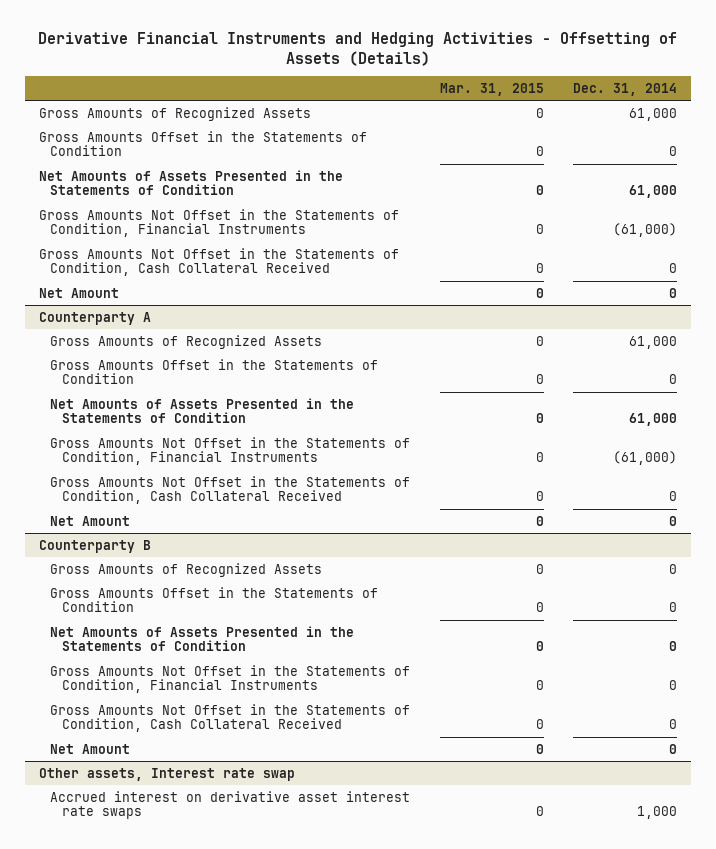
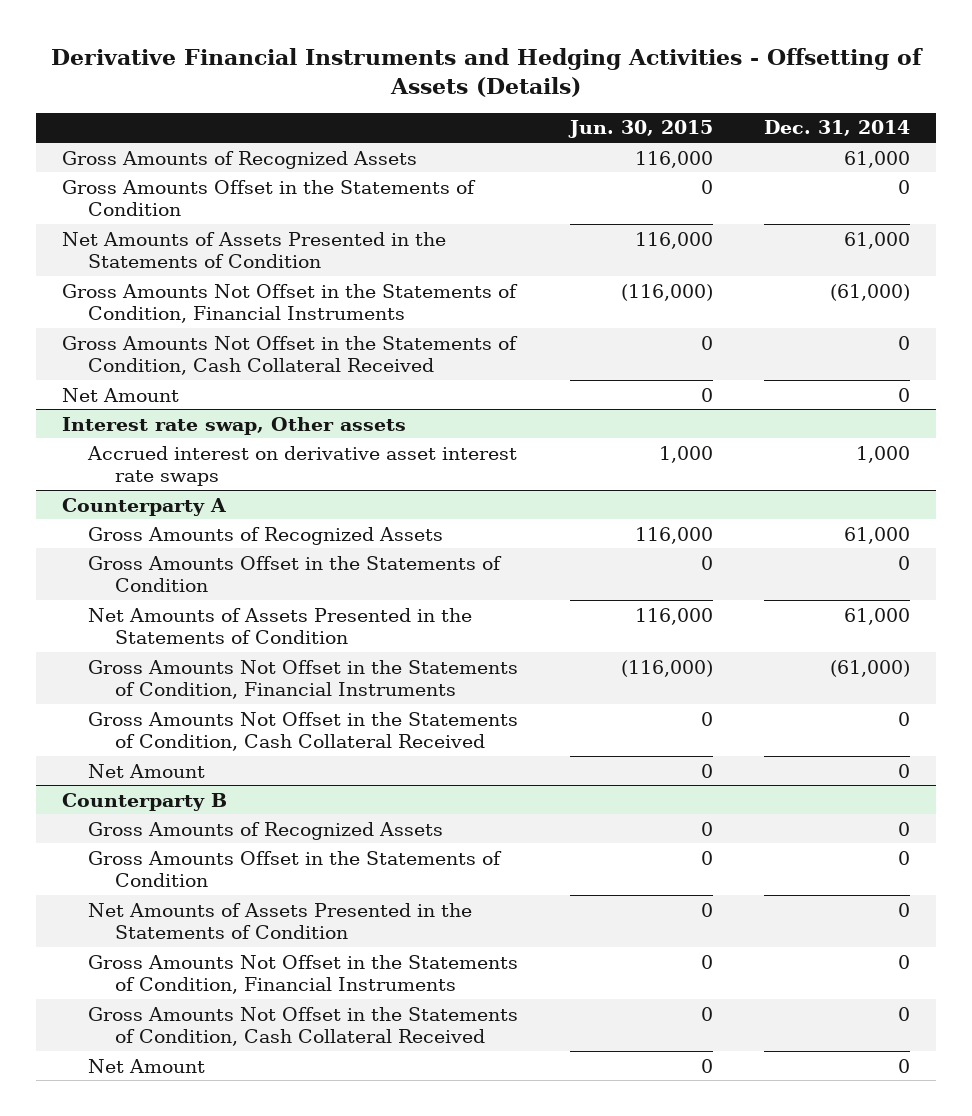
[439,82,544,96] Mar. 31, 2015 -> none
none -> [567,120,713,139] Jun. 30, 2015
none -> [61,416,406,435] Interest rate swap, Other assets
none -> [87,445,518,487] Accrued interest on derivative asset interest rate swaps
[39,767,296,781] Other assets, Interest rate swap -> none
[50,790,411,820] Accrued interest on derivative asset interest rate swaps -> none

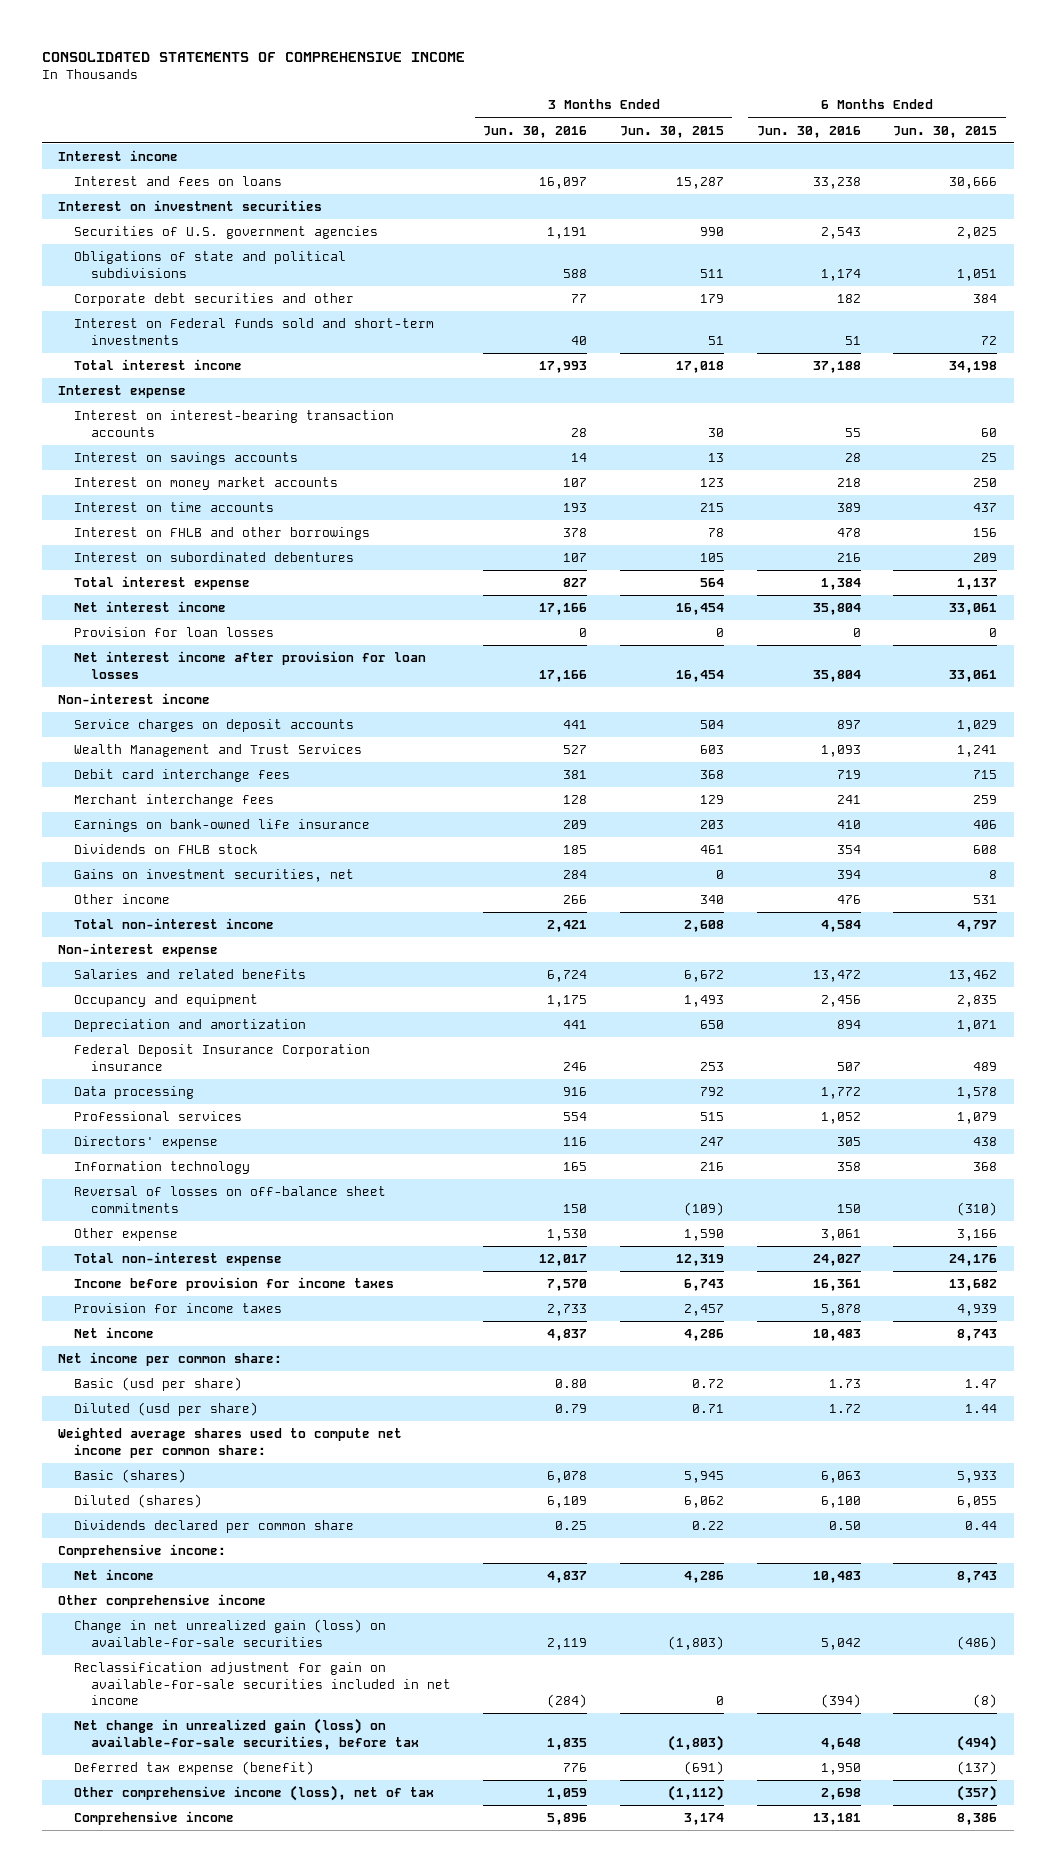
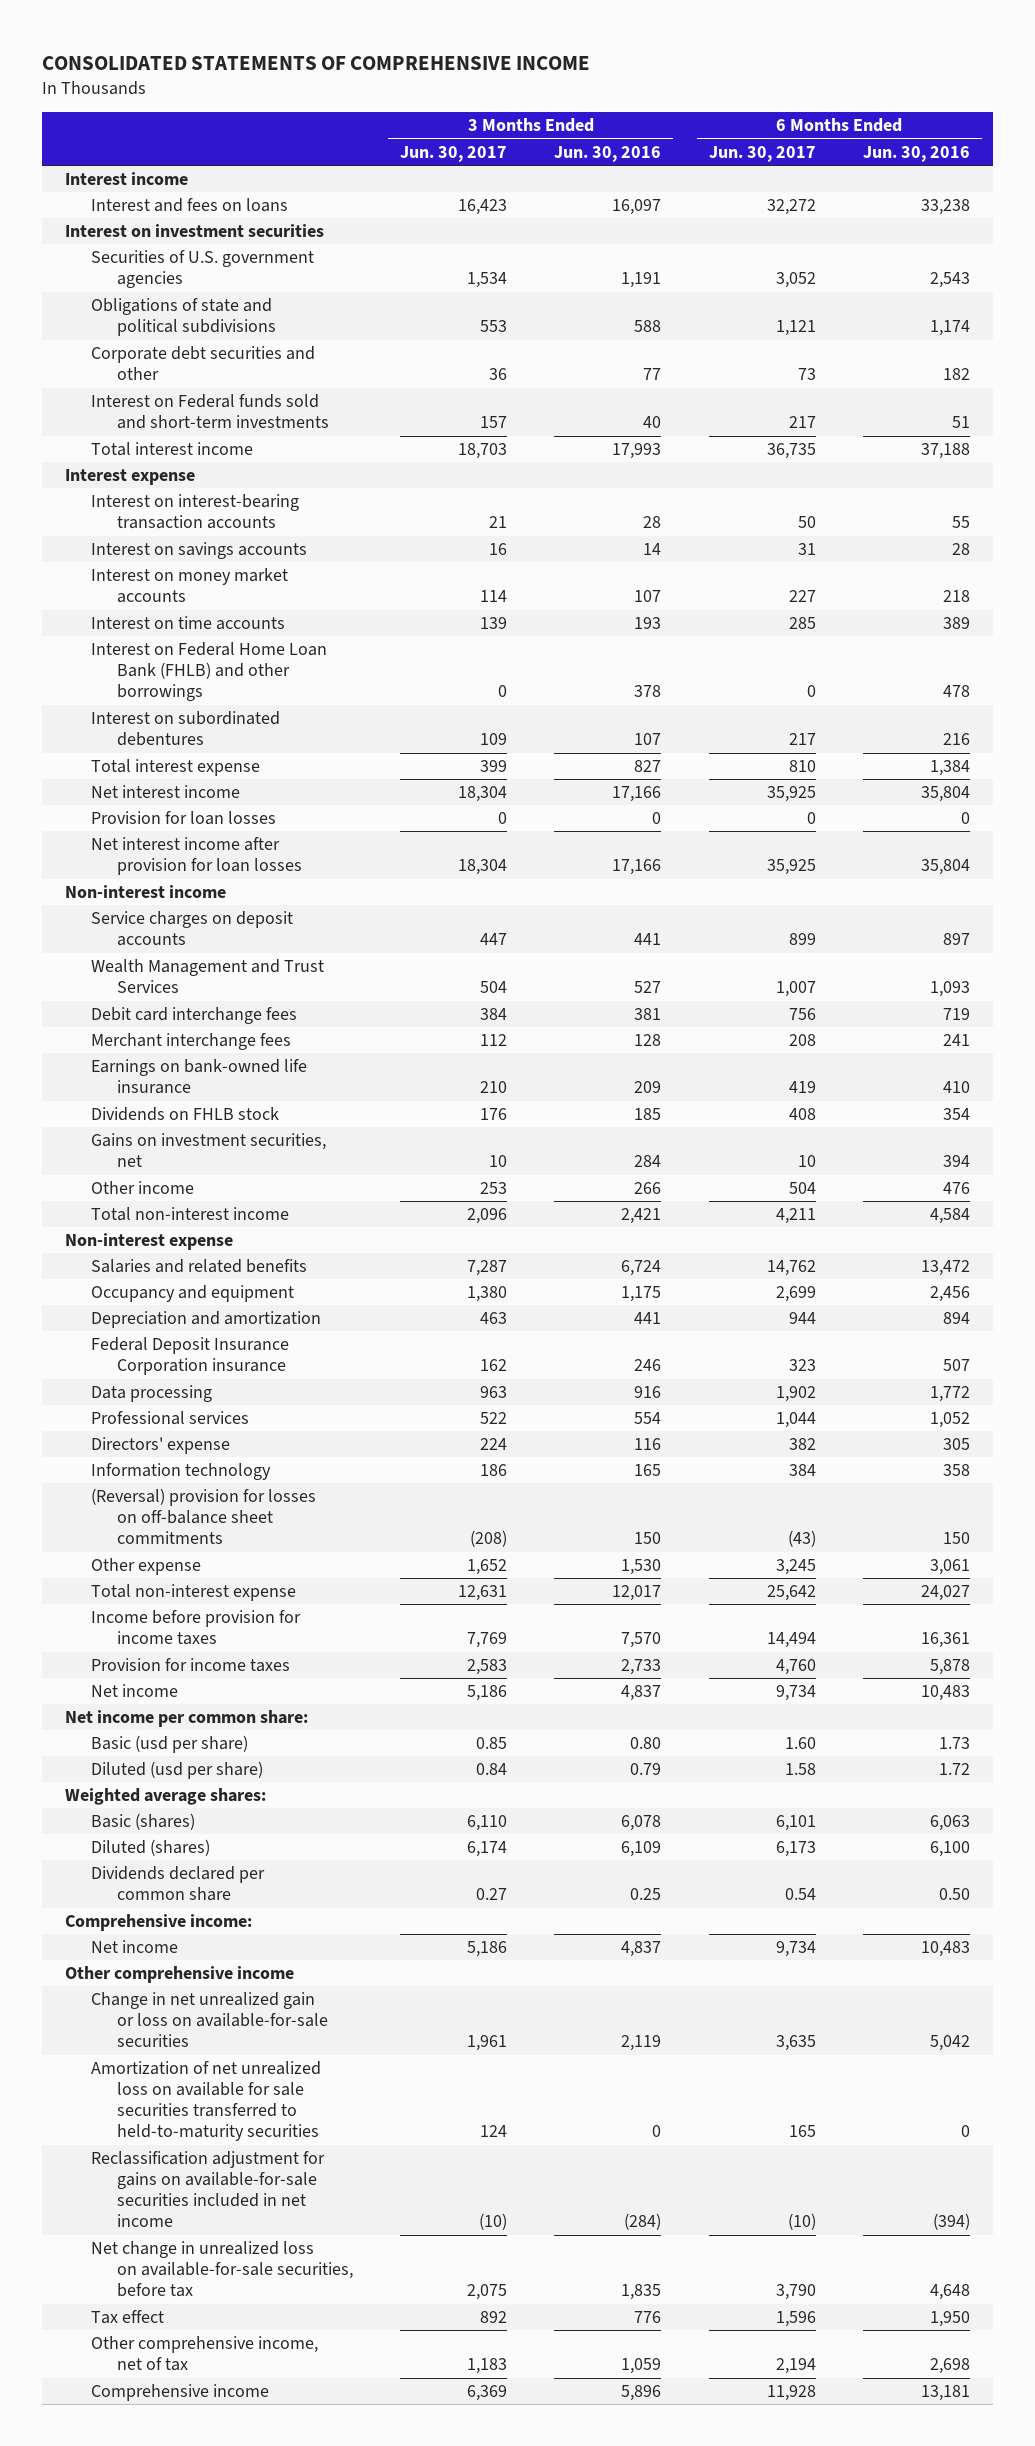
[619,125,724,138] Jun. 30, 2015 -> none
[893,125,998,138] Jun. 30, 2015 -> none
none -> [400,145,508,162] Jun. 30, 2017
none -> [708,145,816,162] Jun. 30, 2017
[74,527,371,541] Interest on FHLB and other borrowings -> [91,642,328,702] Interest on Federal Home Loan Bank (FHLB) and other borrowings
[74,1186,387,1213] Reversal of losses on off-balance sheet commitments -> [91,1488,317,1545] (Reversal) provision for losses on off-balance sheet commitments
[57,1427,402,1458] Weighted average shares used to compute net income per common share: -> [65,1788,267,1806] Weighted average shares:
[74,1619,387,1647] Change in net unrealized gain (loss) on available-for-sale securities -> [91,1992,328,2048] Change in net unrealized gain or loss on available-for-sale securities
none -> [91,2061,322,2142] Amortization of net unrealized loss on available for sale securities transferred to held-to-maturity securities
[74,1662,451,1706] Reclassification adjustment for gain on available-for-sale securities included in net income -> [91,2151,326,2228] Reclassification adjustment for gains on available-for-sale securities included in net income
[74,1718,419,1750] Net change in unrealized gain (loss) on available-for-sale securities, before tax -> [91,2241,353,2298] Net change in unrealized loss on available-for-sale securities, before tax
[74,1761,315,1776] Deferred tax expense (benefit) -> [91,2310,165,2325] Tax effect
[74,1785,435,1802] Other comprehensive income (loss), net of tax -> [91,2336,319,2372] Other comprehensive income, net of tax

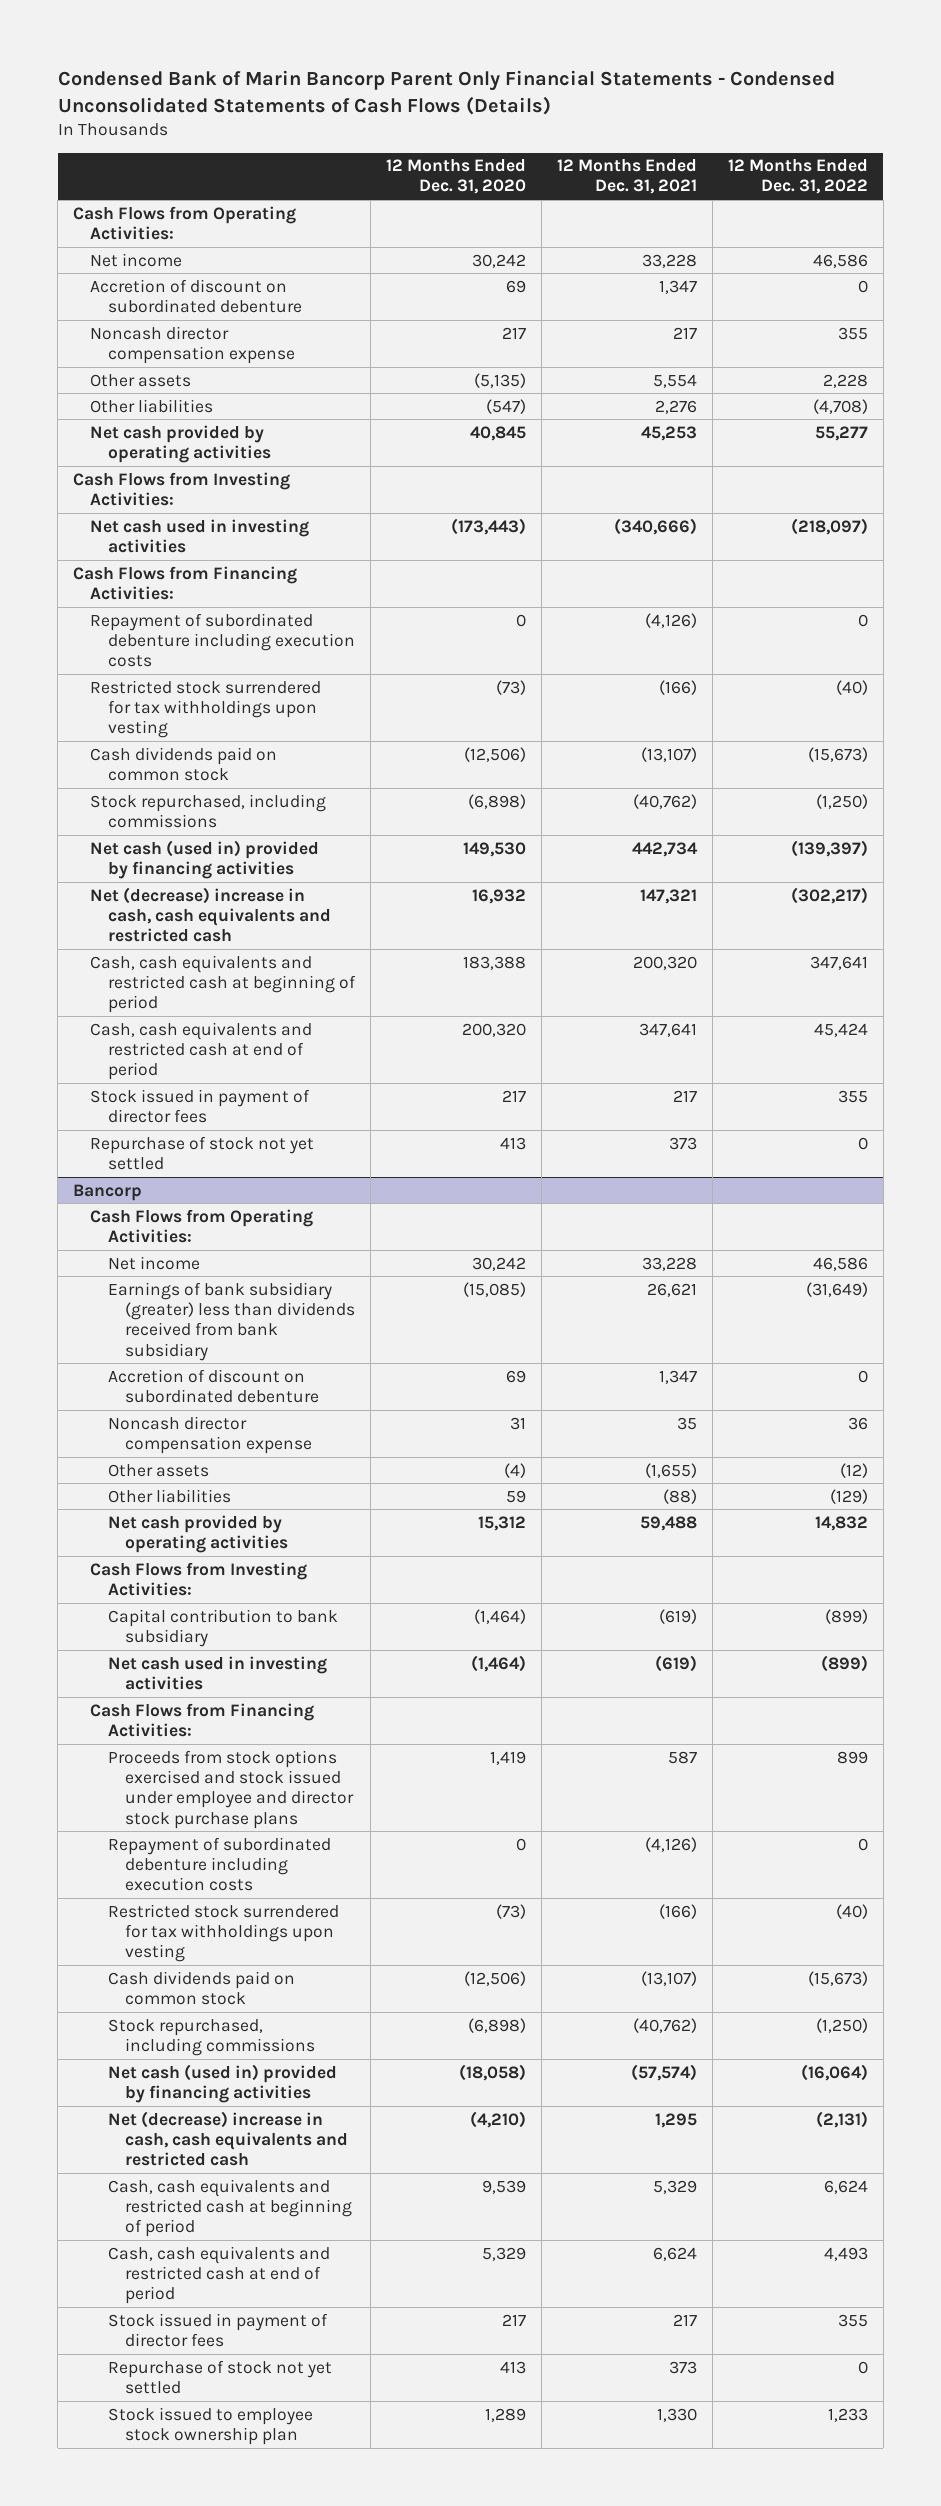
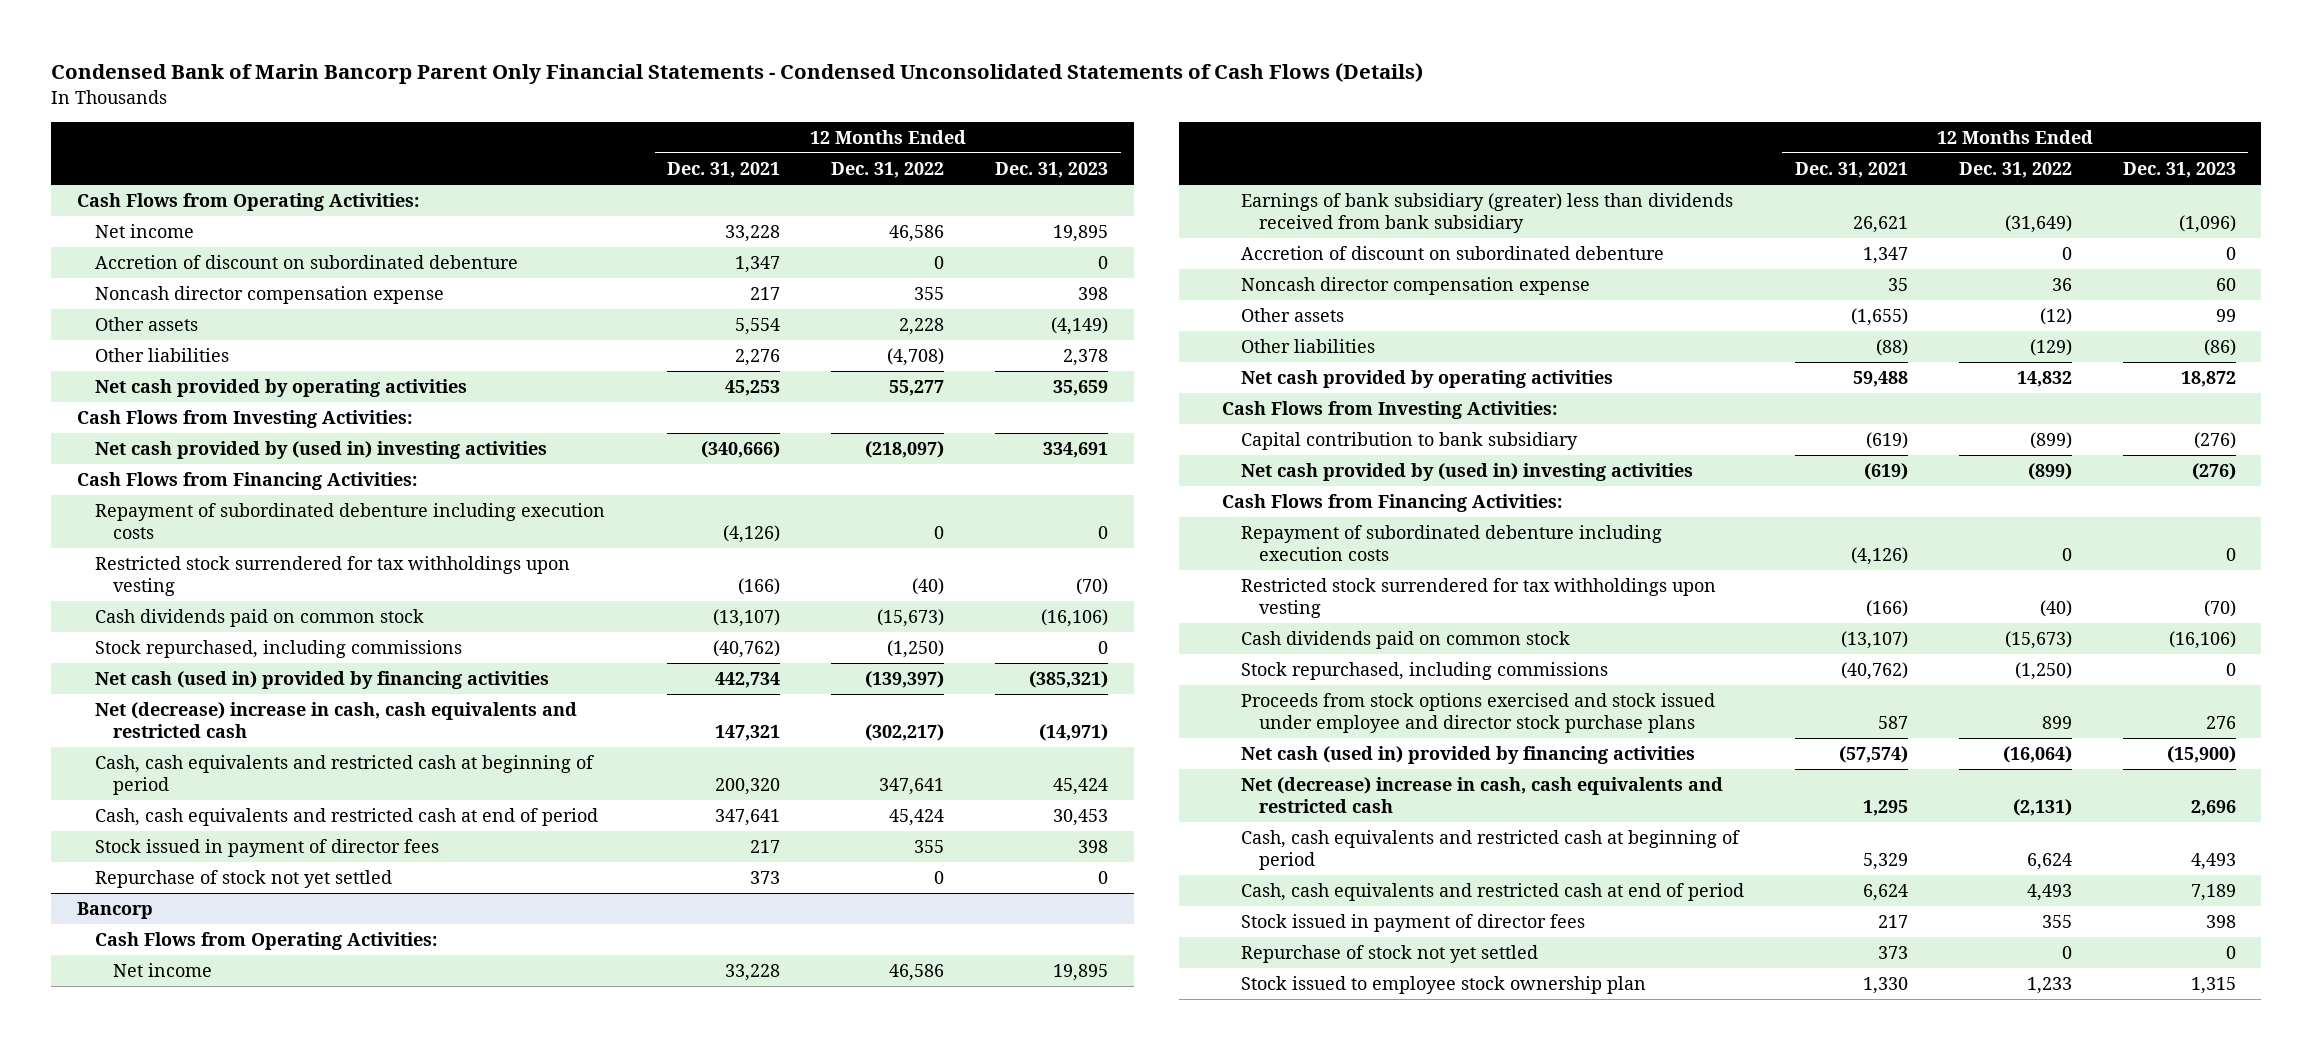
[385,159,526,195] 12 Months Ended Dec. 31, 2020 -> none
none -> [995,161,1109,178] Dec. 31, 2023
[90,518,310,553] Net cash used in investing activities -> [95,441,548,460] Net cash provided by (used in) investing activities
[107,1655,327,1690] Net cash used in investing activities -> [1240,463,1693,482] Net cash provided by (used in) investing activities
[107,1749,355,1829] Proceeds from stock options exercised and stock issued under employee and director stock purchase plans -> [1240,693,1715,733] Proceeds from stock options exercised and stock issued under employee and director stock purchase plans

